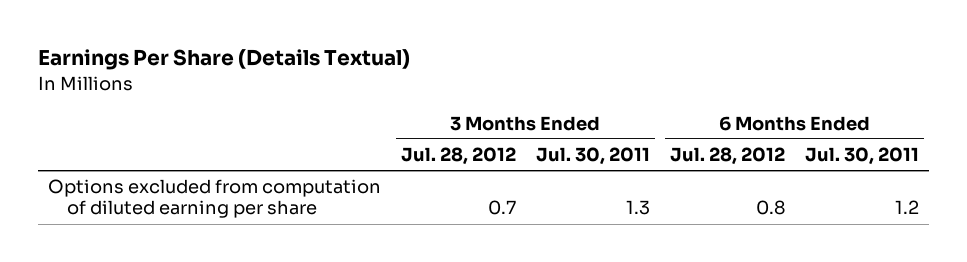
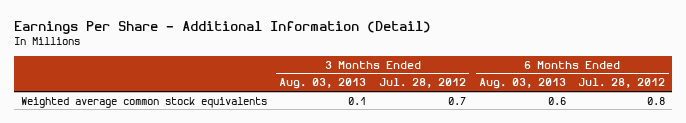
[37,49,410,71] Earnings Per Share (Details Textual) -> [14,21,432,35] Earnings Per Share - Additional Information (Detail)
[535,146,650,165] Jul. 30, 2011 -> none
[805,146,920,165] Jul. 30, 2011 -> none
none -> [279,78,367,90] Aug. 03, 2013
none -> [478,78,566,90] Aug. 03, 2013
[47,179,381,219] Options excluded from computation of diluted earning per share -> [20,96,267,108] Weighted average common stock equivalents

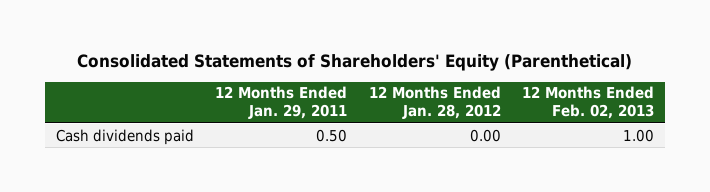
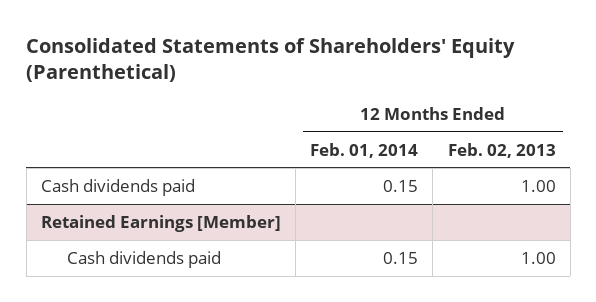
[215,86,348,120] 12 Months Ended Jan. 29, 2011 -> none
[368,86,501,120] 12 Months Ended Jan. 28, 2012 -> none
none -> [310,142,419,158] Feb. 01, 2014
none -> [40,214,281,232] Retained Earnings [Member]
none -> [66,250,221,268] Cash dividends paid

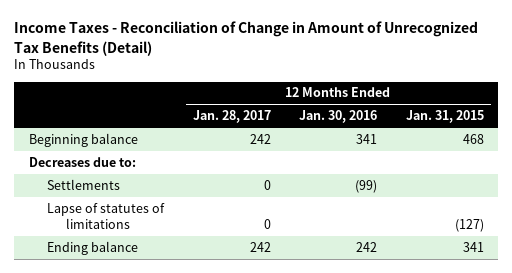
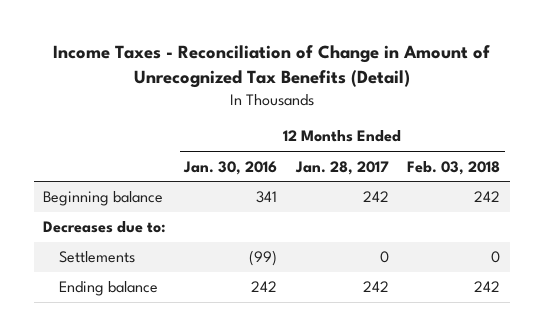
[405,110,484,124] Jan. 31, 2015 -> none
none -> [407,160,501,175] Feb. 03, 2018
[47,202,166,229] Lapse of statutes of limitations -> none

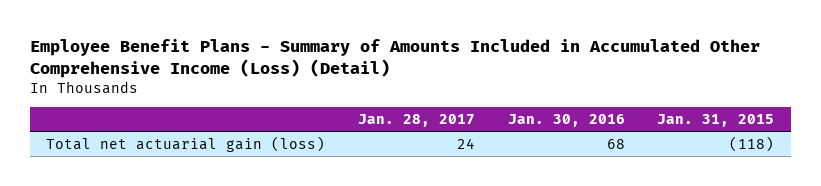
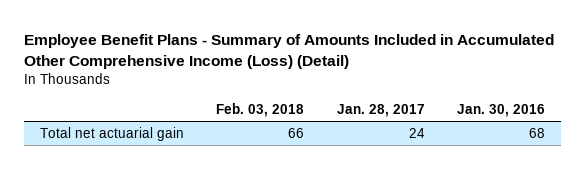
[657,114,775,128] Jan. 31, 2015 -> none
none -> [216,103,305,118] Feb. 03, 2018
[46,135,326,152] Total net actuarial gain (loss) -> [40,127,185,142] Total net actuarial gain

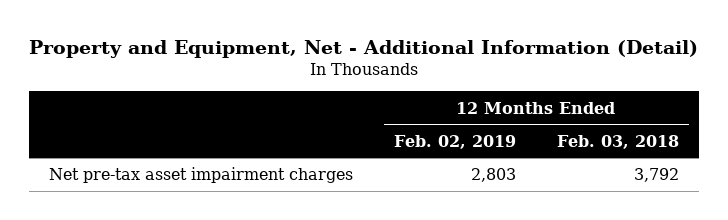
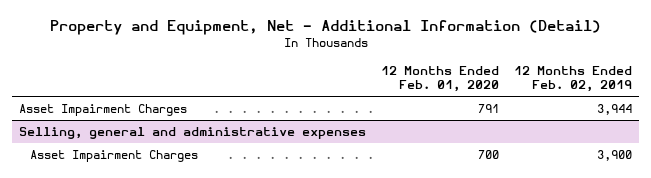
[556,134,679,149] Feb. 03, 2018 -> none
none -> [381,66,500,93] 12 Months Ended Feb. 01, 2020
[49,167,354,184] Net pre-tax asset impairment charges -> [19,103,188,116] Asset Impairment Charges
[470,168,516,183] 2,803 -> [596,103,632,115] 3,944
none -> [19,126,367,139] Selling, general and administrative expenses
none -> [30,149,199,162] Asset Impairment Charges

